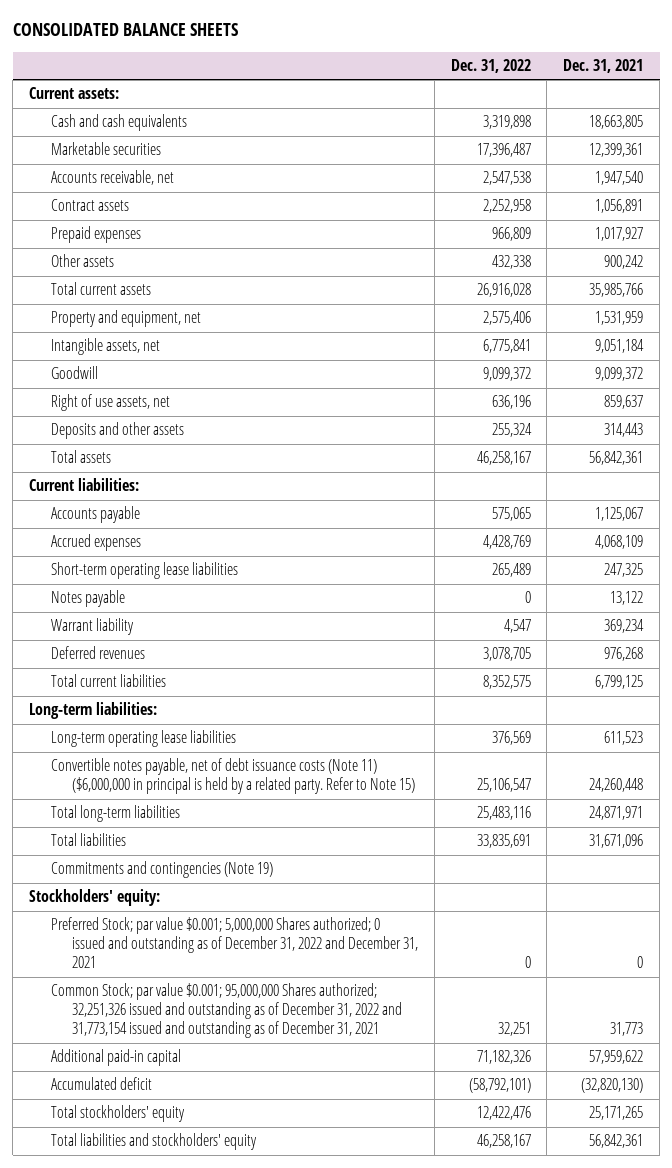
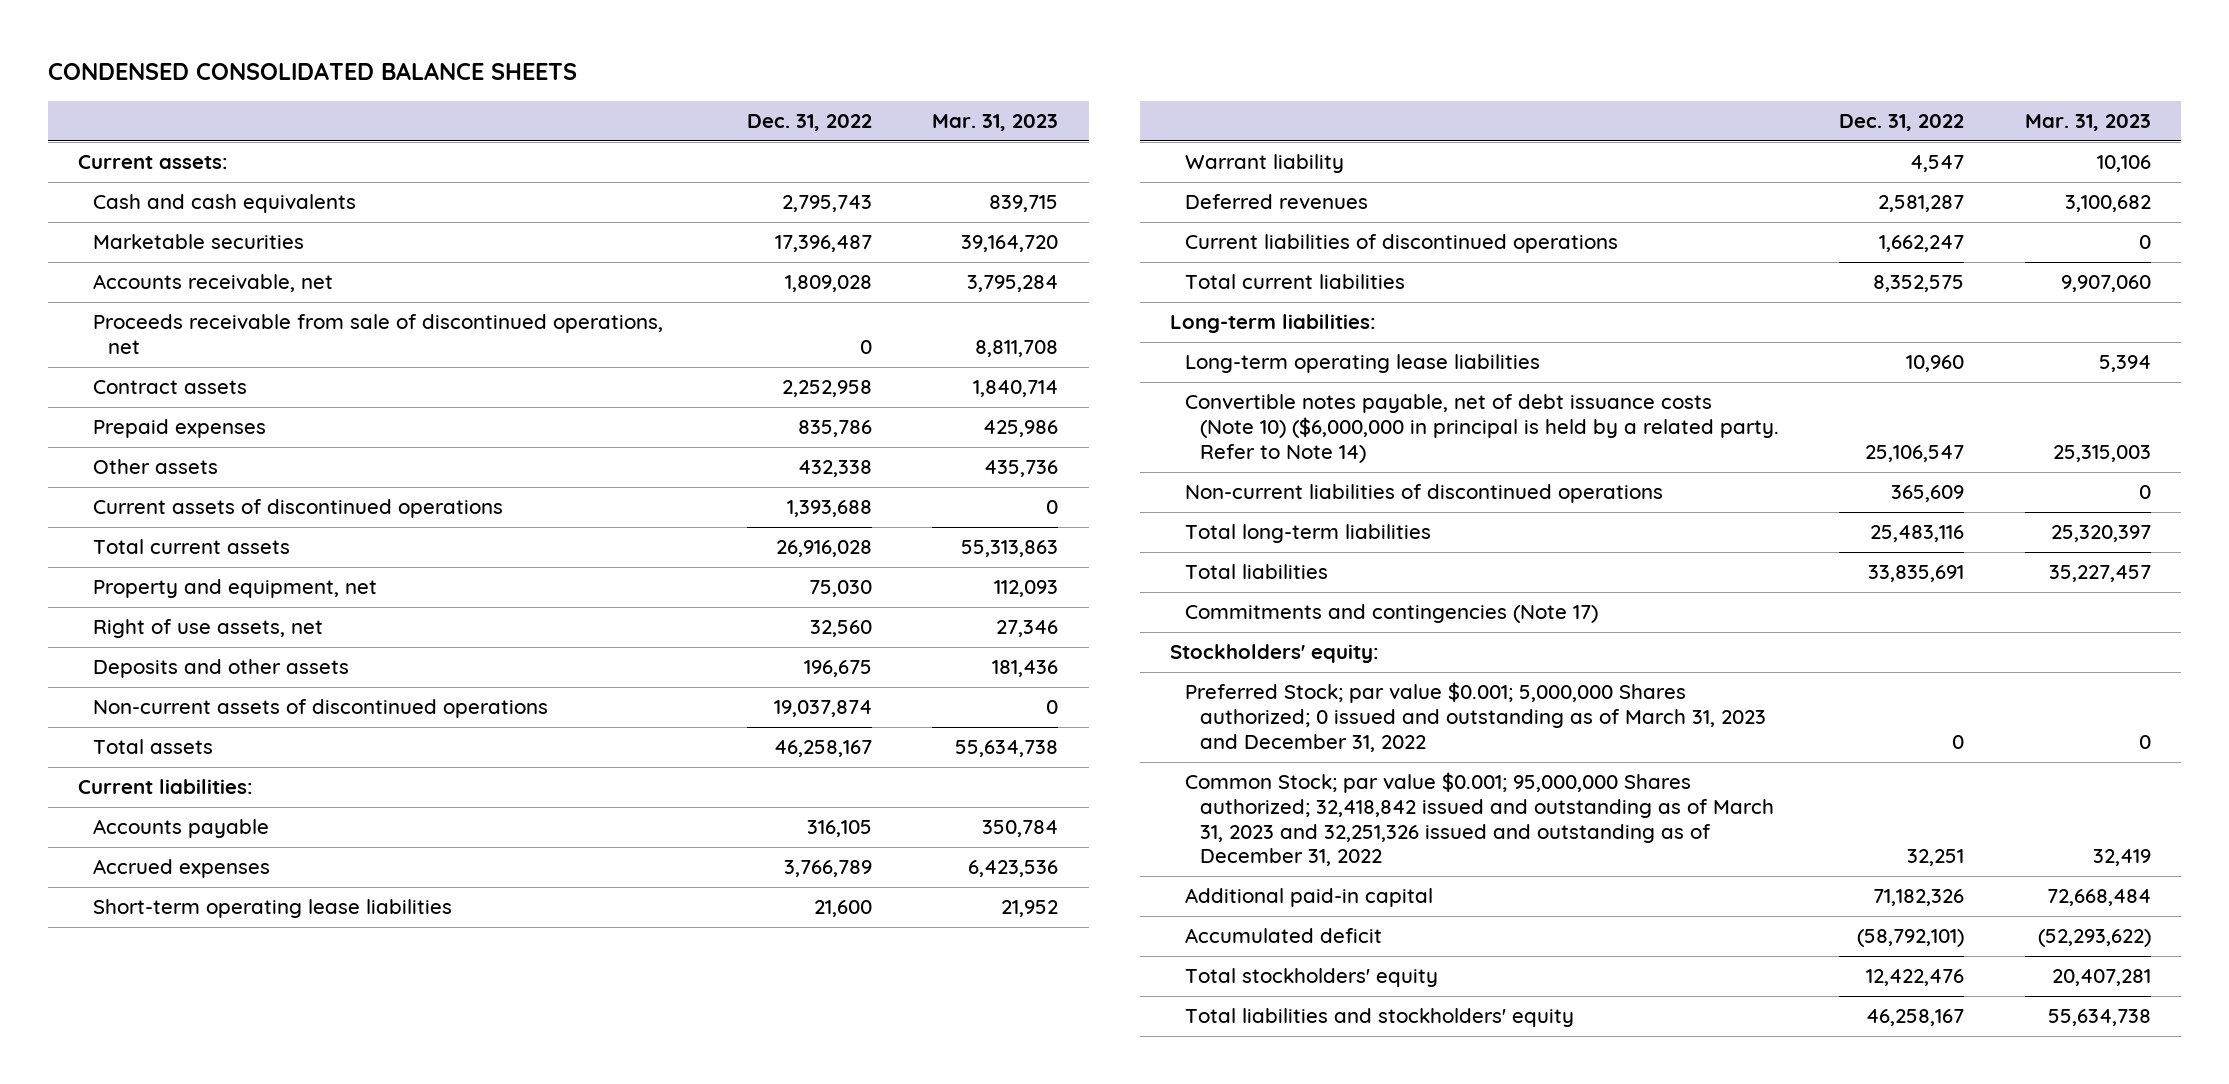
[12,23,238,37] CONSOLIDATED BALANCE SHEETS -> [47,61,577,80] CONDENSED CONSOLIDATED BALANCE SHEETS
[563,59,644,74] Dec. 31, 2021 -> none
none -> [932,113,1059,131] Mar. 31, 2023
[482,115,531,130] 3,319,898 -> [782,195,873,213] 2,795,743
[482,171,531,186] 2,547,538 -> [785,275,873,293] 1,809,028
none -> [92,314,663,355] Proceeds receivable from sale of discontinued operations, net
[491,227,531,242] 966,809 -> [798,420,873,438] 835,786
none -> [92,499,503,519] Current assets of discontinued operations
[50,338,160,356] Intangible assets, net -> none
[50,366,98,380] Goodwill -> none
[482,311,531,326] 2,575,406 -> [809,580,873,598] 75,030
[491,395,531,410] 636,196 -> [810,620,873,638] 32,560
[491,423,532,438] 255,324 -> [804,660,873,678] 196,675
none -> [92,699,548,719] Non-current assets of discontinued operations
[50,590,125,608] Notes payable -> none
[491,507,531,522] 575,065 -> [807,820,873,838] 316,105
[482,535,531,550] 4,428,769 -> [784,860,873,878] 3,766,789
[491,563,531,578] 265,489 -> [814,900,873,918] 21,600
[482,647,531,662] 3,078,705 -> [1878,195,1965,213] 2,581,287
none -> [1185,234,1619,254] Current liabilities of discontinued operations
[491,731,531,746] 376,569 -> [1906,355,1965,373] 10,960
[50,758,415,795] Convertible notes payable, net of debt issuance costs (Note 11) ($6,000,000 in principal is held by a related party. Refer to Note 15) -> [1185,394,1779,463] Convertible notes payable, net of debt issuance costs (Note 10) ($6,000,000 in principal is held by a related party. Refer to Note 14)
none -> [1185,484,1664,504] Non-current liabilities of discontinued operations
[50,861,273,879] Commitments and contingencies (Note 19) -> [1185,604,1599,624] Commitments and contingencies (Note 17)
[50,917,418,969] Preferred Stock; par value $0.001; 5,000,000 Shares authorized; 0 issued and outstanding as of December 31, 2022 and December 31, 2021 -> [1185,682,1766,752] Preferred Stock; par value $0.001; 5,000,000 Shares authorized; 0 issued and outstanding as of March 31, 2023 and December 31, 2022
[50,983,402,1039] Common Stock; par value $0.001; 95,000,000 Shares authorized; 32,251,326 issued and outstanding as of December 31, 2022 and 31,773,154 issued and outstanding as of December 31, 2021 -> [1185,772,1774,867] Common Stock; par value $0.001; 95,000,000 Shares authorized; 32,418,842 issued and outstanding as of March 31, 2023 and 32,251,326 issued and outstanding as of December 31, 2022

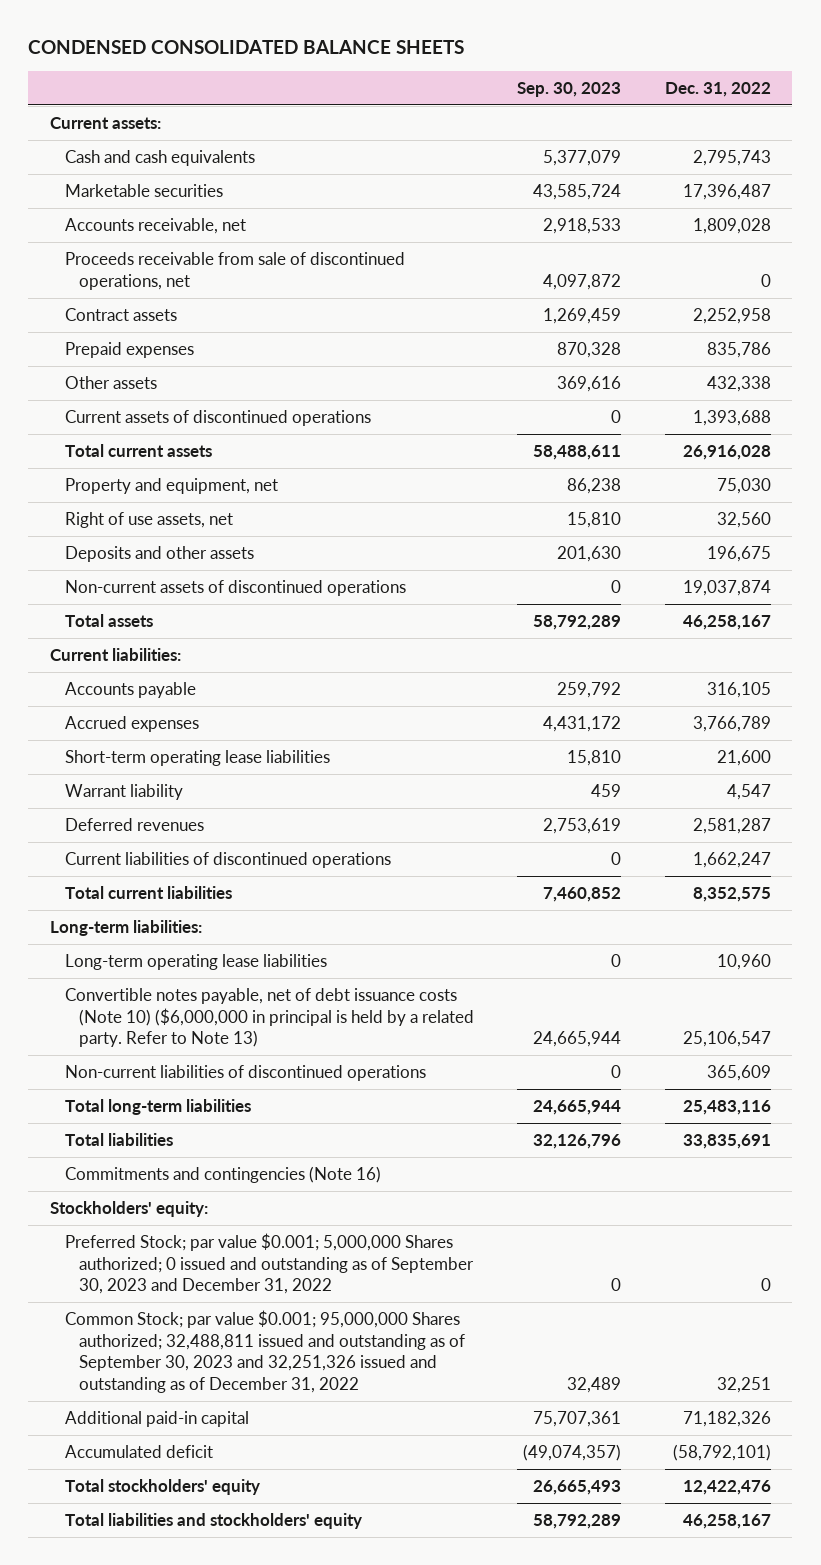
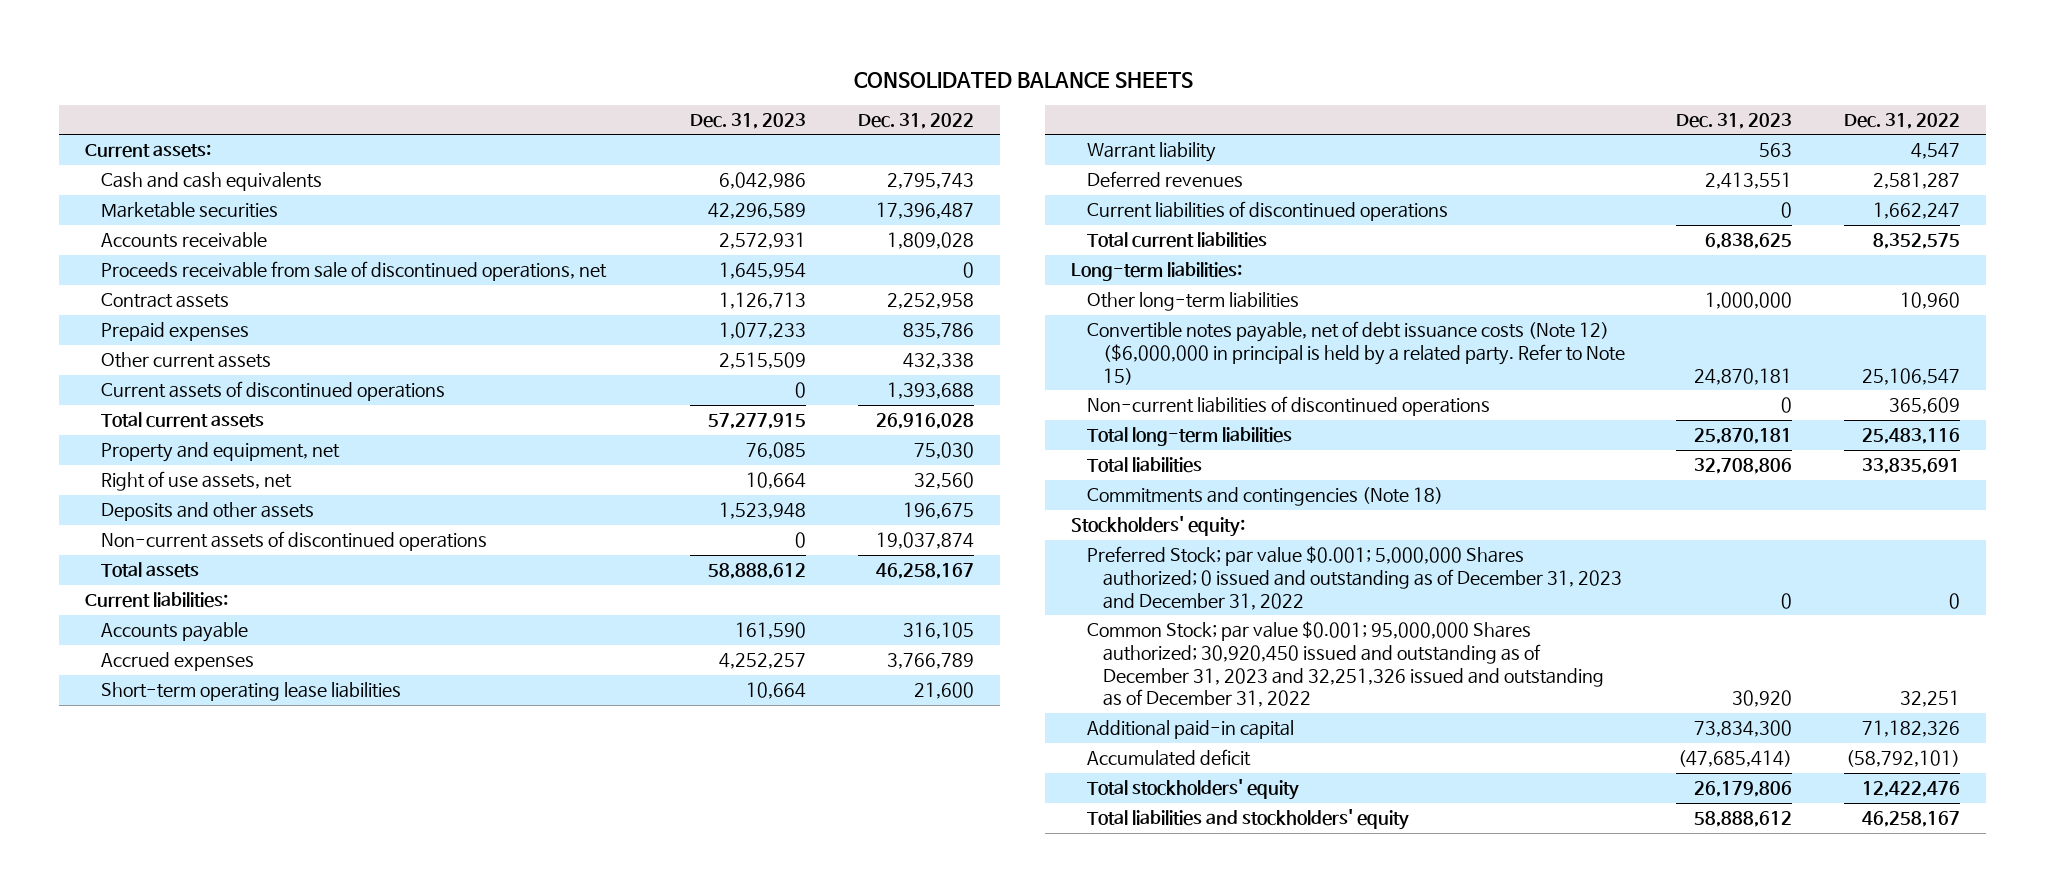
[28,39,465,54] CONDENSED CONSOLIDATED BALANCE SHEETS -> [853,71,1193,88] CONSOLIDATED BALANCE SHEETS
[517,81,622,97] Sep. 30, 2023 -> none
none -> [690,112,807,129] Dec. 31, 2023
[64,218,246,235] Accounts receivable, net -> [100,232,267,249] Accounts receivable
[64,376,157,390] Other assets -> [100,352,271,369] Other current assets
[64,954,327,971] Long-term operating lease liabilities -> [1086,292,1299,312] Other long-term liabilities
[64,988,475,1048] Convertible notes payable, net of debt issuance costs (Note 10) ($6,000,000 in principal is held by a related party. Refer to Note 13) -> [1086,321,1625,385] Convertible notes payable, net of debt issuance costs (Note 12) ($6,000,000 in principal is held by a related party. Refer to Note 15)
[64,1166,381,1184] Commitments and contingencies (Note 16) -> [1086,487,1443,507] Commitments and contingencies (Note 18)
[64,1233,475,1295] Preferred Stock; par value $0.001; 5,000,000 Shares authorized; 0 issued and outstanding as of September 30, 2023 and December 31, 2022 -> [1086,546,1622,610] Preferred Stock; par value $0.001; 5,000,000 Shares authorized; 0 issued and outstanding as of December 31, 2023 and December 31, 2022
[64,1310,466,1393] Common Stock; par value $0.001; 95,000,000 Shares authorized; 32,488,811 issued and outstanding as of September 30, 2023 and 32,251,326 issued and outstanding as of December 31, 2022 -> [1086,621,1604,708] Common Stock; par value $0.001; 95,000,000 Shares authorized; 30,920,450 issued and outstanding as of December 31, 2023 and 32,251,326 issued and outstanding as of December 31, 2022

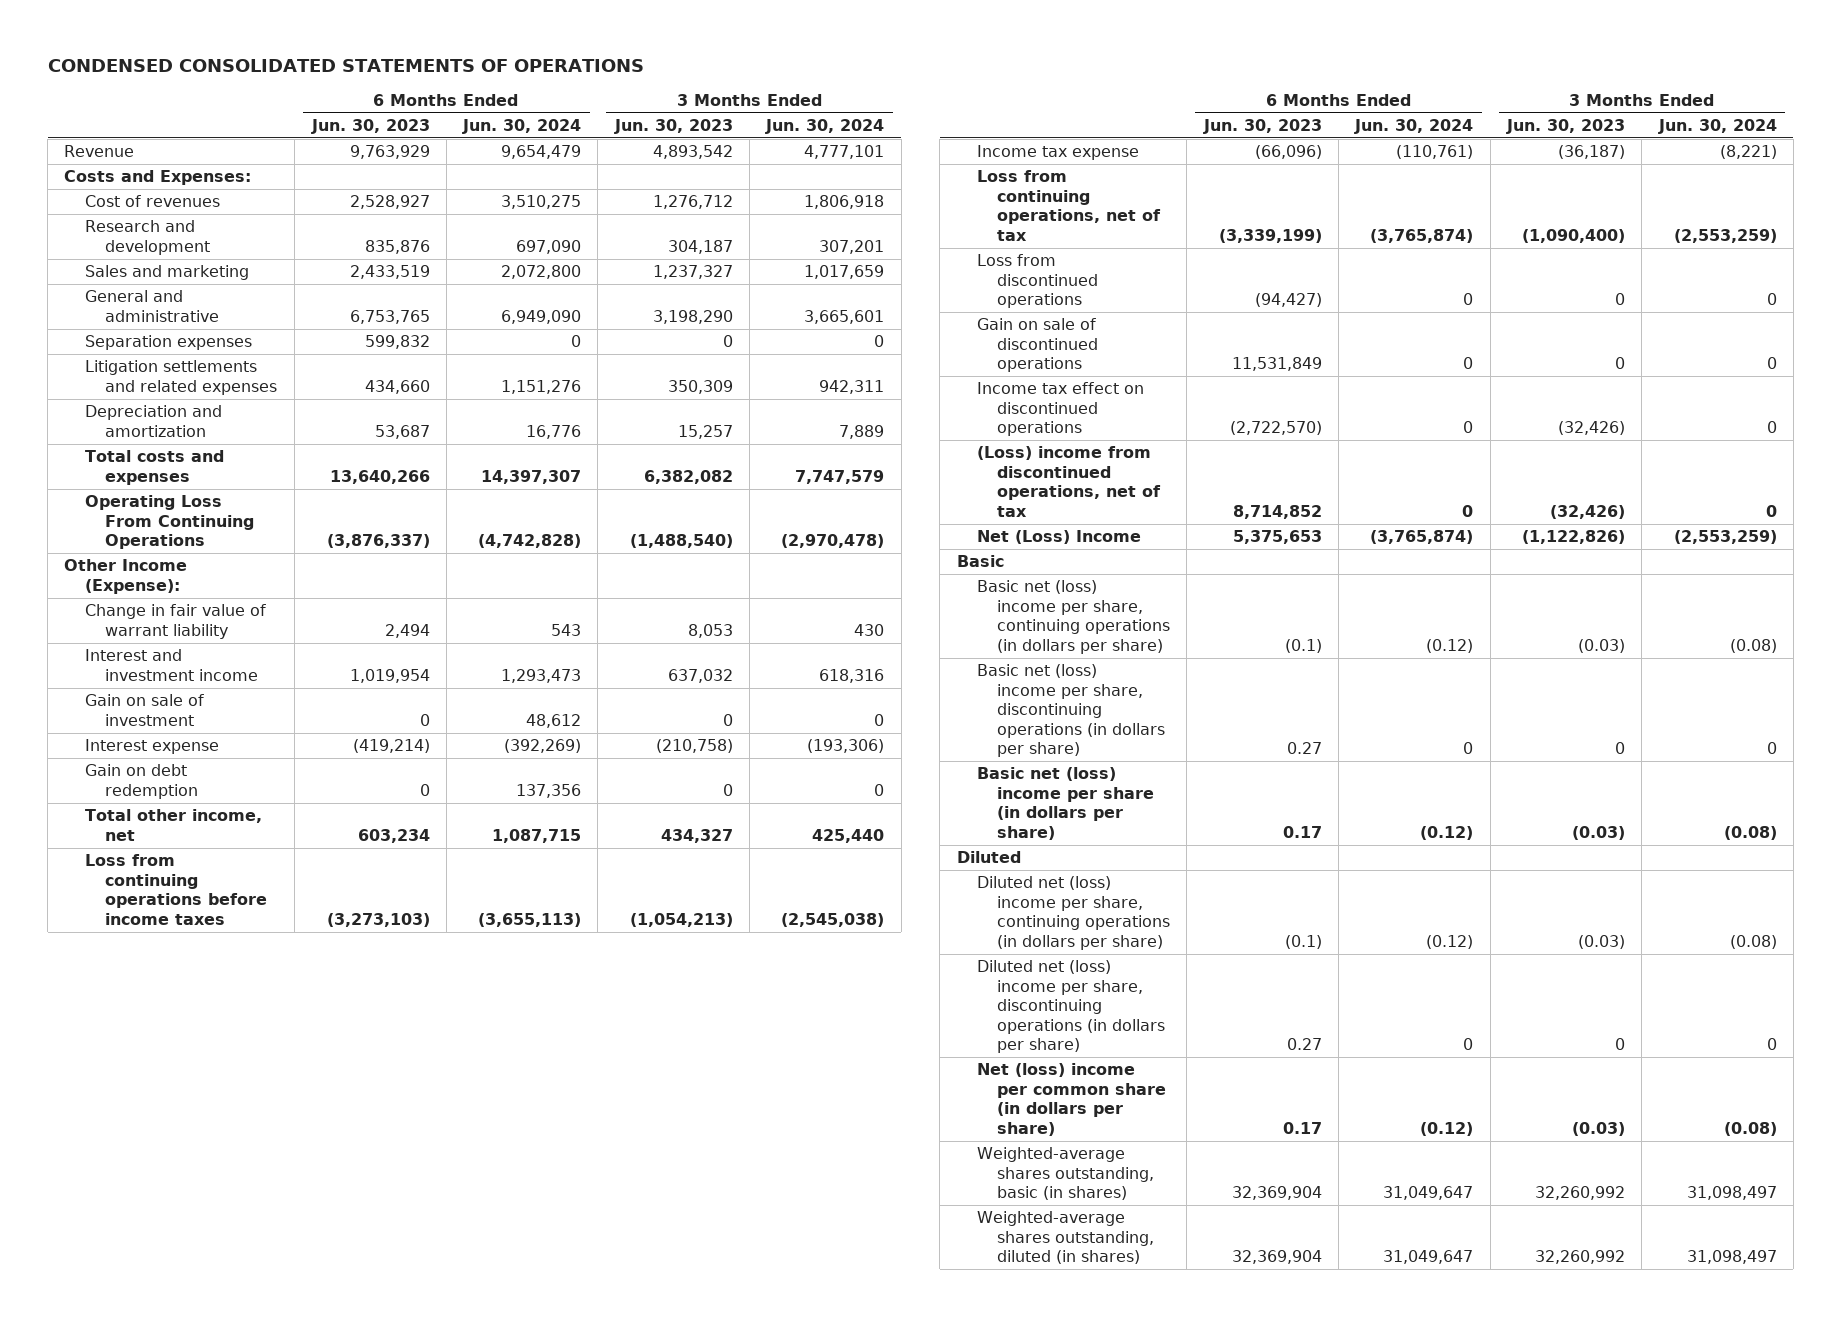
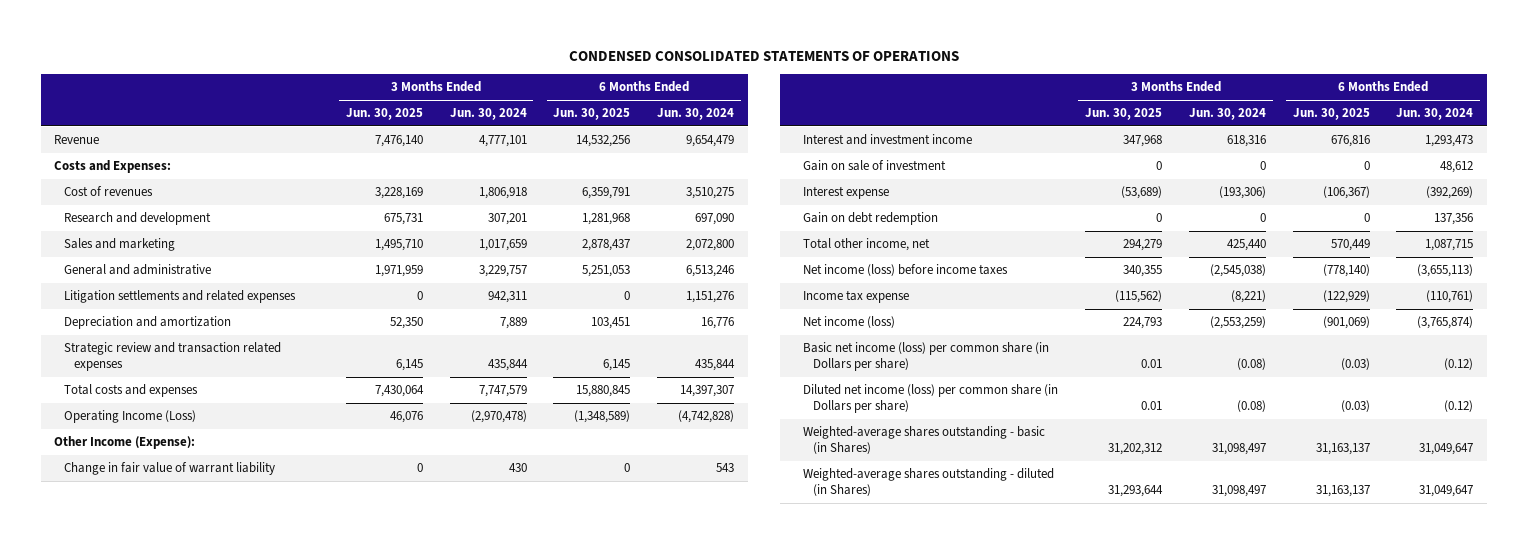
[310,118,430,134] Jun. 30, 2023 -> none
[613,118,733,134] Jun. 30, 2023 -> none
none -> [345,108,423,121] Jun. 30, 2025
none -> [553,108,631,121] Jun. 30, 2025
[84,335,252,351] Separation expenses -> none
[501,309,582,324] 6,949,090 -> [686,265,735,278] 6,513,246
[804,309,885,324] 3,665,601 -> [478,265,527,278] 3,229,757
none -> [64,342,282,372] Strategic review and transaction related expenses
[84,495,254,550] Operating Loss From Continuing Operations -> [64,410,197,424] Operating Income (Loss)
[84,854,267,925] Loss from continuing operations before income taxes -> [803,264,1009,277] Net income (loss) before income taxes
[976,254,1099,309] Loss from discontinued operations -> none
[976,318,1099,373] Gain on sale of discontinued operations -> none
[976,382,1144,437] Income tax effect on discontinued operations -> none
[976,446,1162,517] (Loss) income from discontinued operations, net of tax -> none
[976,530,1141,545] Net (Loss) Income -> none
[956,555,1004,568] Basic -> none
[976,580,1171,654] Basic net (loss) income per share, continuing operations (in dollars per share) -> none
[976,664,1166,758] Basic net (loss) income per share, discontinuing operations (in dollars per share) -> none
[956,851,1021,864] Diluted -> none
[976,876,1171,950] Diluted net (loss) income per share, continuing operations (in dollars per share) -> none
[976,960,1166,1054] Diluted net (loss) income per share, discontinuing operations (in dollars per share) -> none
[976,170,1162,241] Loss from continuing operations, net of tax -> [803,316,896,329] Net income (loss)
[976,767,1155,840] Basic net (loss) income per share (in dollars per share) -> [803,342,1050,372] Basic net income (loss) per common share (in Dollars per share)
[976,1063,1167,1136] Net (loss) income per common share (in dollars per share) -> [803,384,1059,414] Diluted net income (loss) per common share (in Dollars per share)
[976,1147,1155,1201] Weighted-average shares outstanding, basic (in shares) -> [803,426,1046,455] Weighted-average shares outstanding - basic (in Shares)
[976,1211,1155,1265] Weighted-average shares outstanding, diluted (in shares) -> [803,468,1055,497] Weighted-average shares outstanding - diluted (in Shares)

